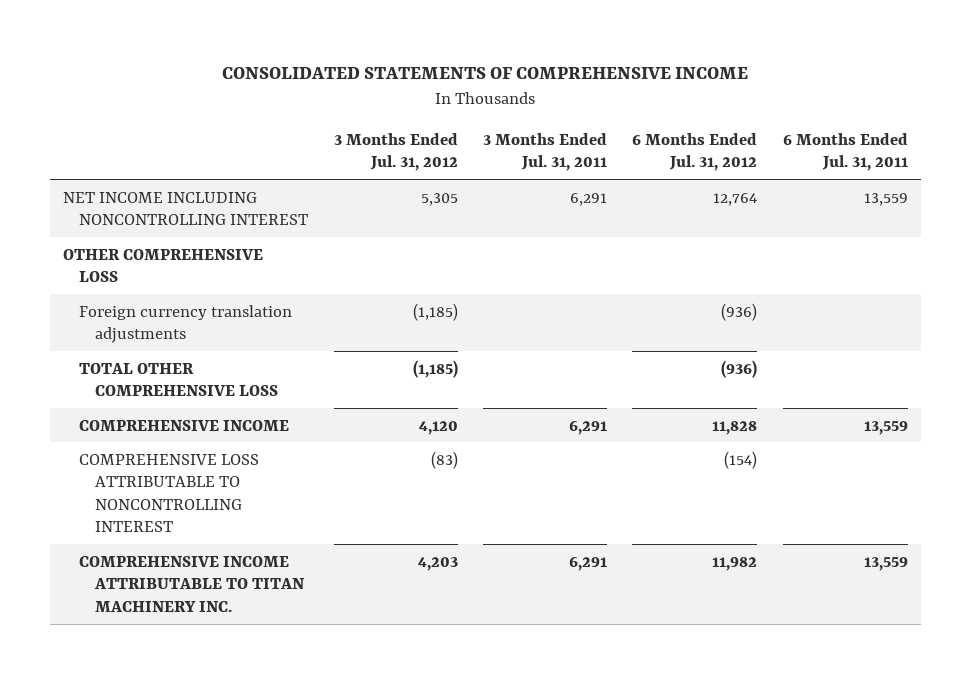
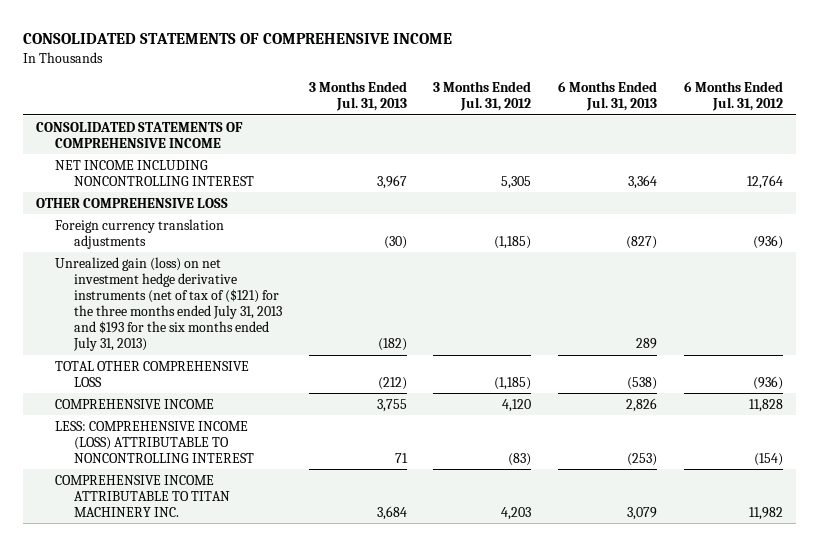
[482,132,607,172] 3 Months Ended Jul. 31, 2011 -> none
[782,132,908,172] 6 Months Ended Jul. 31, 2011 -> none
none -> [308,81,407,112] 3 Months Ended Jul. 31, 2013
none -> [558,81,658,112] 6 Months Ended Jul. 31, 2013
none -> [36,121,244,148] CONSOLIDATED STATEMENTS OF COMPREHENSIVE INCOME
none -> [55,256,283,352] Unrealized gain (loss) on net investment hedge derivative instruments (net of tax of ($121) for the three months ended July 31, 2013 and $193 for the six months ended July 31, 2013)
[79,453,260,533] COMPREHENSIVE LOSS ATTRIBUTABLE TO NONCONTROLLING INTEREST -> [55,420,255,463] LESS: COMPREHENSIVE INCOME (LOSS) ATTRIBUTABLE TO NONCONTROLLING INTEREST

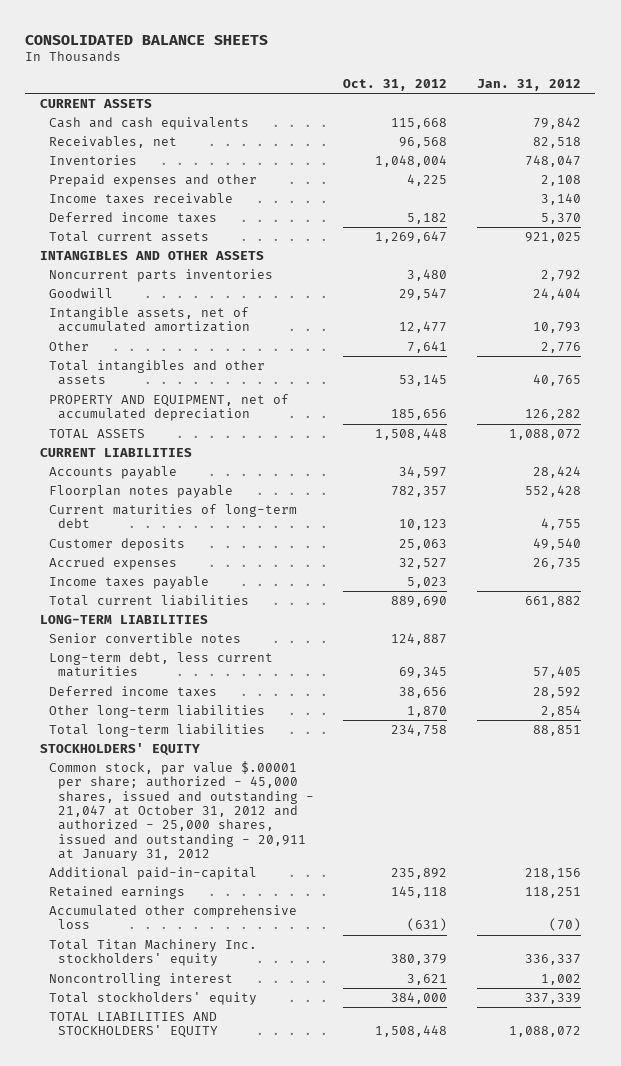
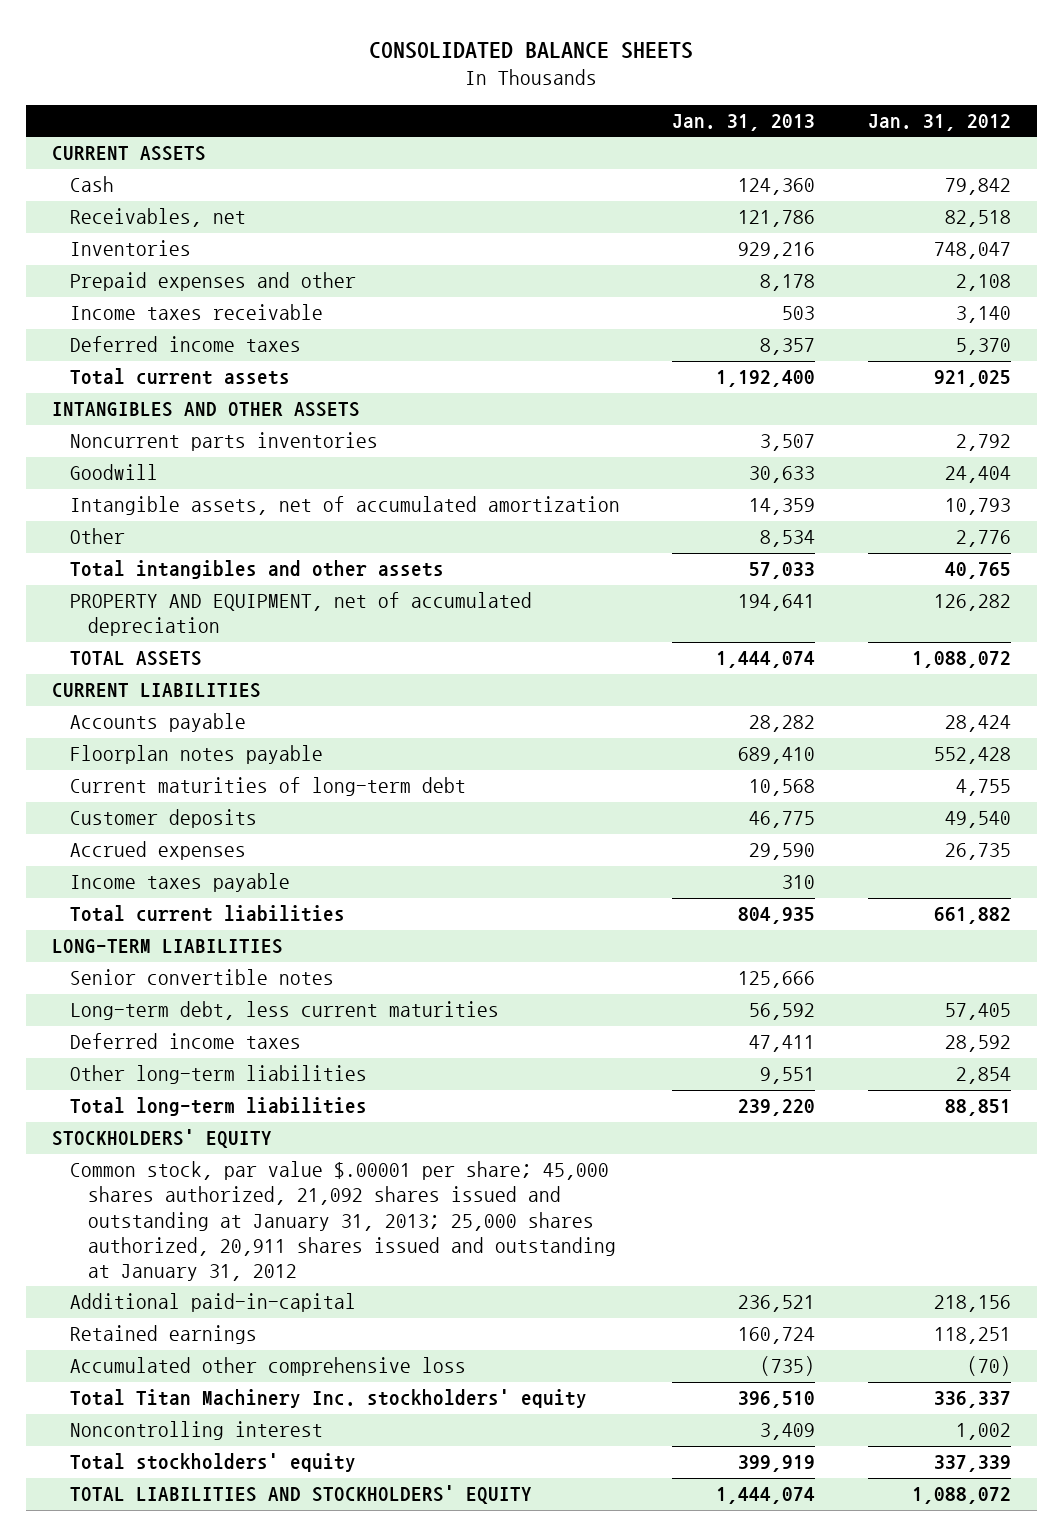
[343,78,448,91] Oct. 31, 2012 -> none
none -> [672,114,816,132] Jan. 31, 2013
[48,117,249,131] Cash and cash equivalents -> [69,176,114,193] Cash
[48,761,314,861] Common stock, par value $.00001 per share; authorized - 45,000 shares, issued and outstanding - 21,047 at October 31, 2012 and authorized - 25,000 shares, issued and outstanding - 20,911 at January 31, 2012 -> [69,1161,617,1281] Common stock, par value $.00001 per share; 45,000 shares authorized, 21,092 shares issued and outstanding at January 31, 2013; 25,000 shares authorized, 20,911 shares issued and outstanding at January 31, 2012

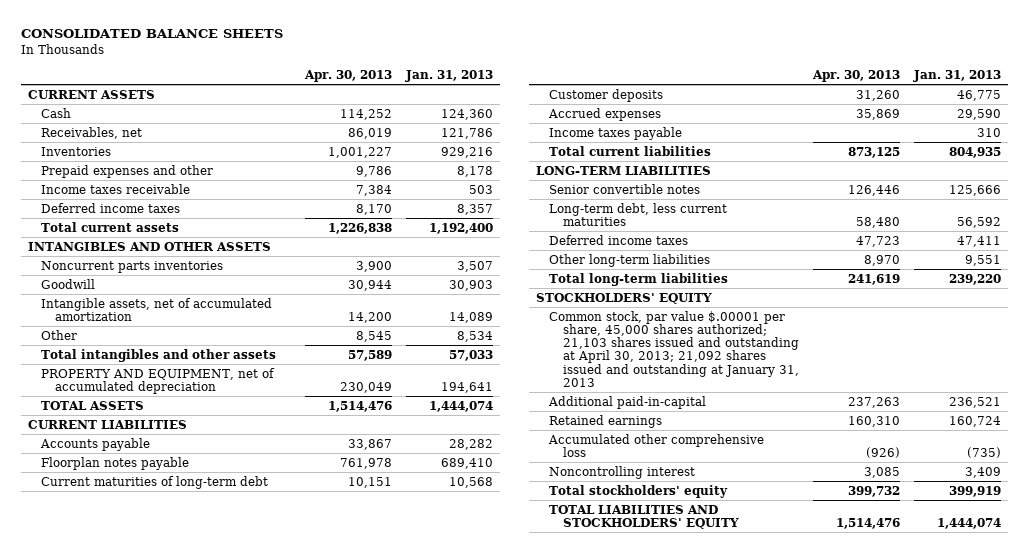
[867,114,1011,132] Jan. 31, 2012 -> none
none -> [304,69,393,82] Apr. 30, 2013
[749,466,816,484] 30,633 -> [449,279,494,291] 30,903
[749,498,816,516] 14,359 -> [449,311,494,323] 14,089
[69,1161,617,1281] Common stock, par value $.00001 per share; 45,000 shares authorized, 21,092 shares issued and outstanding at January 31, 2013; 25,000 shares authorized, 20,911 shares issued and outstanding at January 31, 2012 -> [549,310,799,387] Common stock, par value $.00001 per share, 45,000 shares authorized; 21,103 shares issued and outstanding at April 30, 2013; 21,092 shares issued and outstanding at January 31, 2013
[69,1389,587,1409] Total Titan Machinery Inc. stockholders' equity -> none

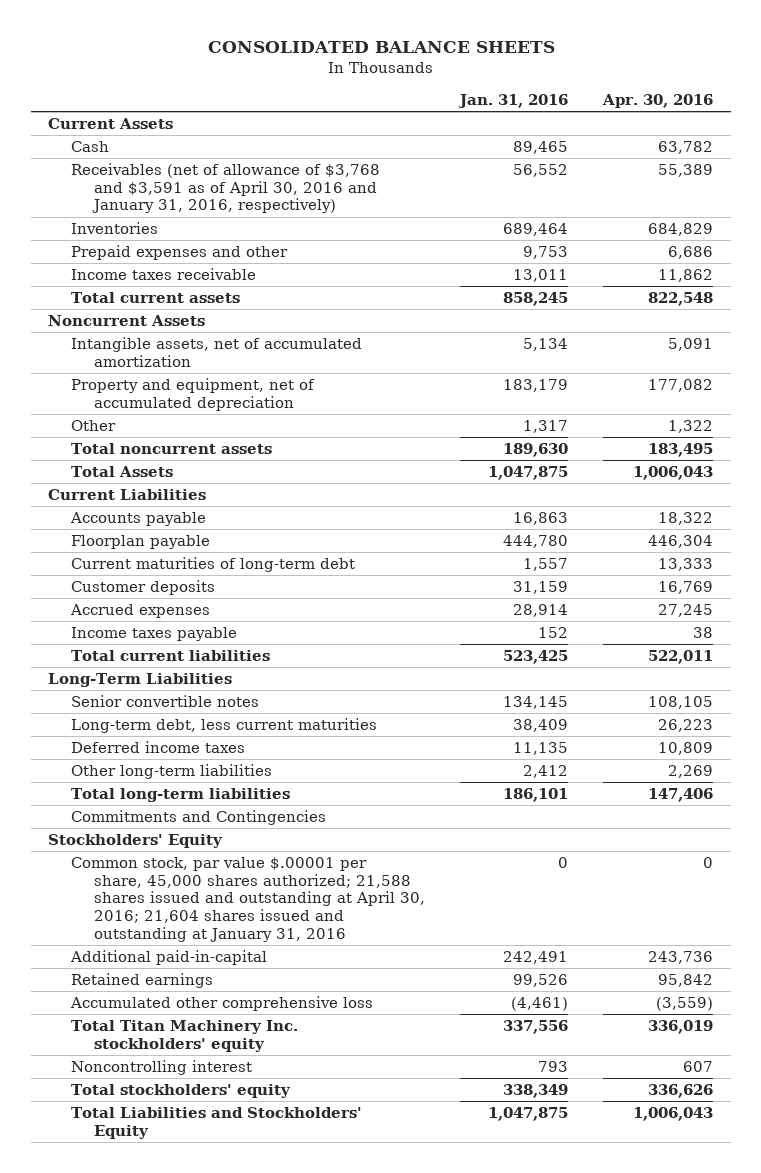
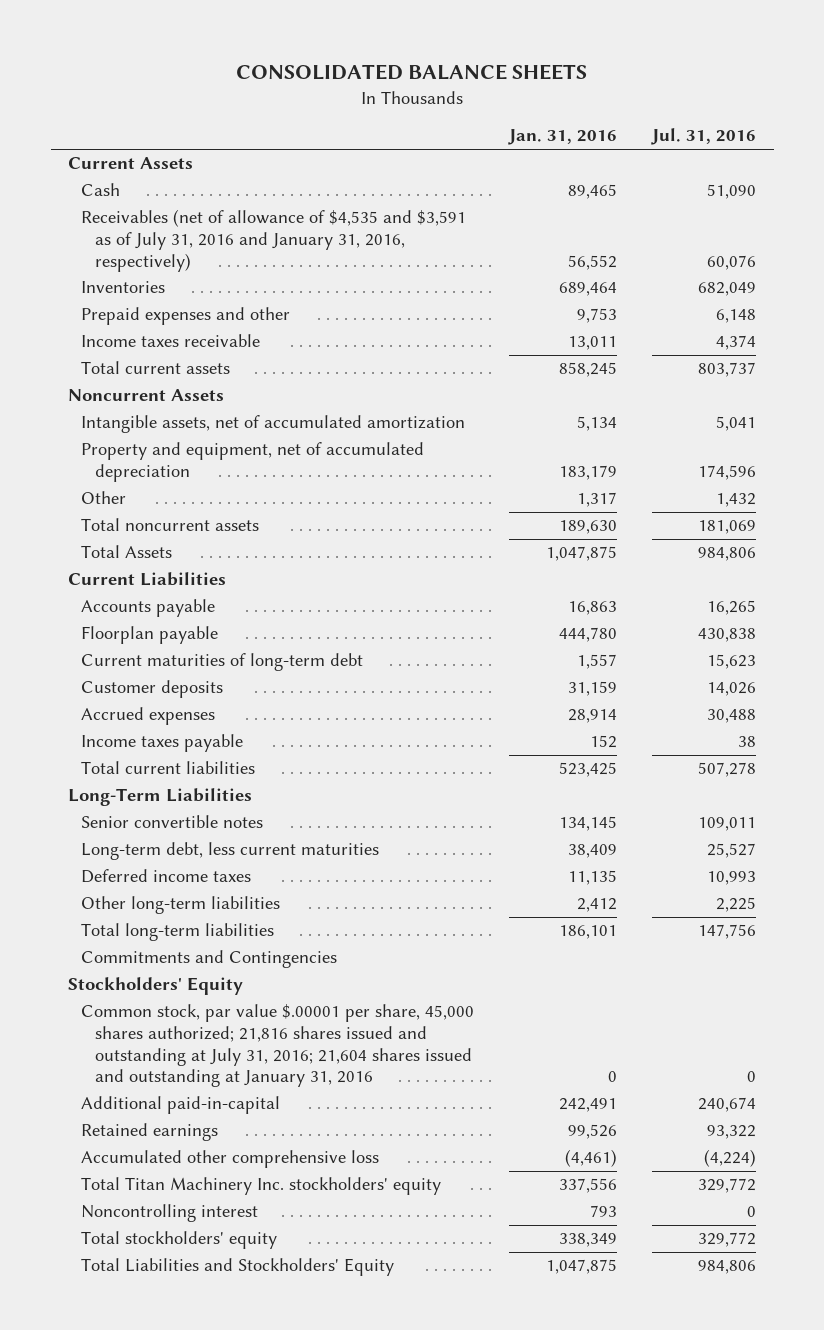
[602,93,714,108] Apr. 30, 2016 -> none
none -> [651,128,757,146] Jul. 31, 2016
[70,163,380,214] Receivables (net of allowance of $3,768 and $3,591 as of April 30, 2016 and January 31, 2016, respectively) -> [81,209,467,272] Receivables (net of allowance of $4,535 and $3,591 as of July 31, 2016 and January 31, 2016, respectively)
[70,857,425,942] Common stock, par value $.00001 per share, 45,000 shares authorized; 21,588 shares issued and outstanding at April 30, 2016; 21,604 shares issued and outstanding at January 31, 2016 -> [81,1004,475,1088] Common stock, par value $.00001 per share, 45,000 shares authorized; 21,816 shares issued and outstanding at July 31, 2016; 21,604 shares issued and outstanding at January 31, 2016

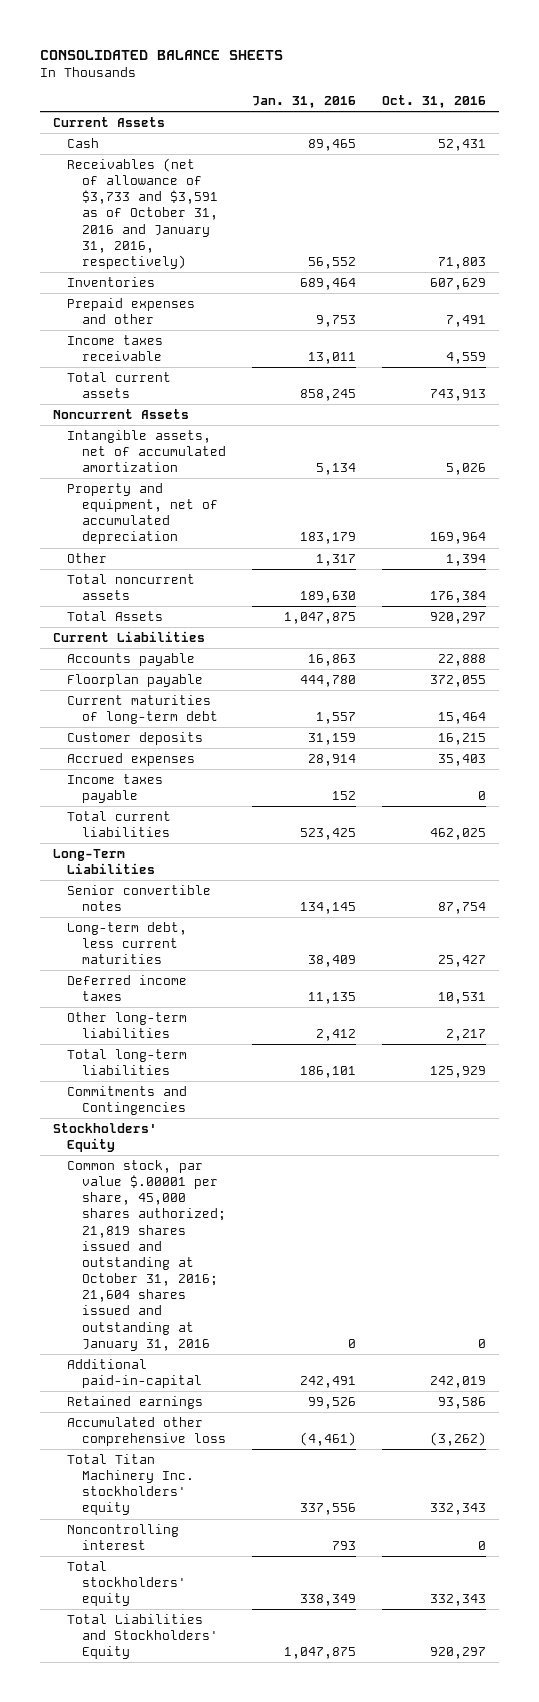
[651,128,757,146] Jul. 31, 2016 -> none
none -> [381,95,486,109] Oct. 31, 2016
[81,209,467,272] Receivables (net of allowance of $4,535 and $3,591 as of July 31, 2016 and January 31, 2016, respectively) -> [67,158,218,269] Receivables (net of allowance of $3,733 and $3,591 as of October 31, 2016 and January 31, 2016, respectively)
[81,1004,475,1088] Common stock, par value $.00001 per share, 45,000 shares authorized; 21,816 shares issued and outstanding at July 31, 2016; 21,604 shares issued and outstanding at January 31, 2016 -> [67,1160,226,1351] Common stock, par value $.00001 per share, 45,000 shares authorized; 21,819 shares issued and outstanding at October 31, 2016; 21,604 shares issued and outstanding at January 31, 2016

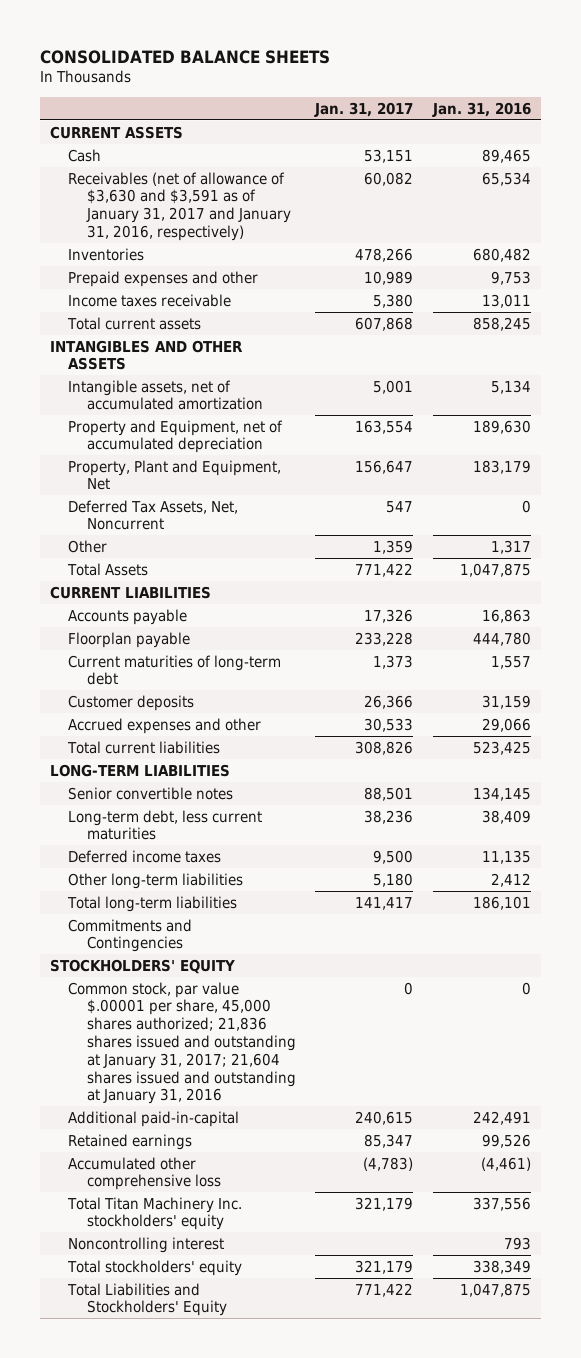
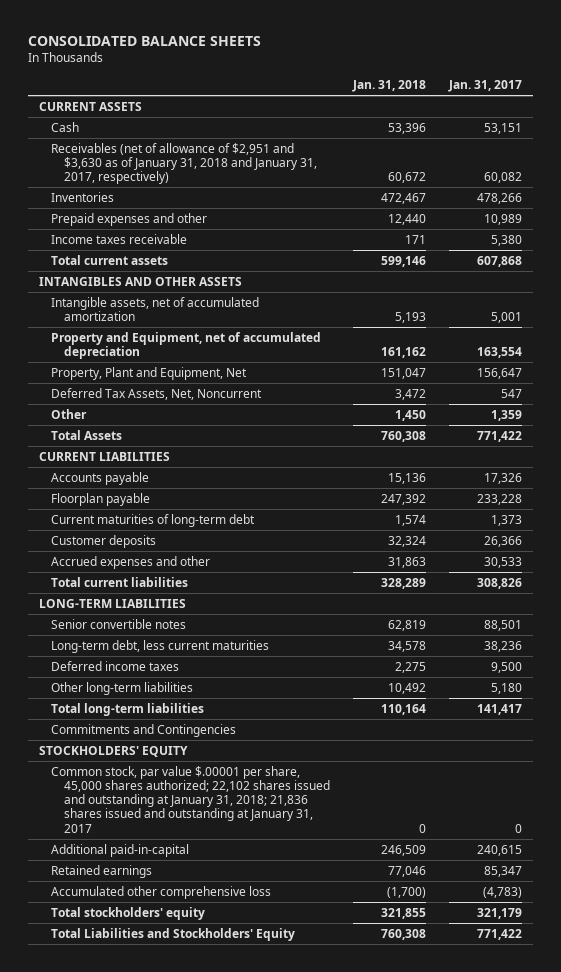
[431,101,531,117] Jan. 31, 2016 -> none
none -> [351,80,426,93] Jan. 31, 2018
[68,171,292,242] Receivables (net of allowance of $3,630 and $3,591 as of January 31, 2017 and January 31, 2016, respectively) -> [51,142,317,185] Receivables (net of allowance of $2,951 and $3,630 as of January 31, 2018 and January 31, 2017, respectively)
[68,981,297,1105] Common stock, par value $.00001 per share, 45,000 shares authorized; 21,836 shares issued and outstanding at January 31, 2017; 21,604 shares issued and outstanding at January 31, 2016 -> [51,765,330,833] Common stock, par value $.00001 per share, 45,000 shares authorized; 22,102 shares issued and outstanding at January 31, 2018; 21,836 shares issued and outstanding at January 31, 2017
[67,1196,243,1231] Total Titan Machinery Inc. stockholders' equity -> none
[68,1236,225,1253] Noncontrolling interest -> none

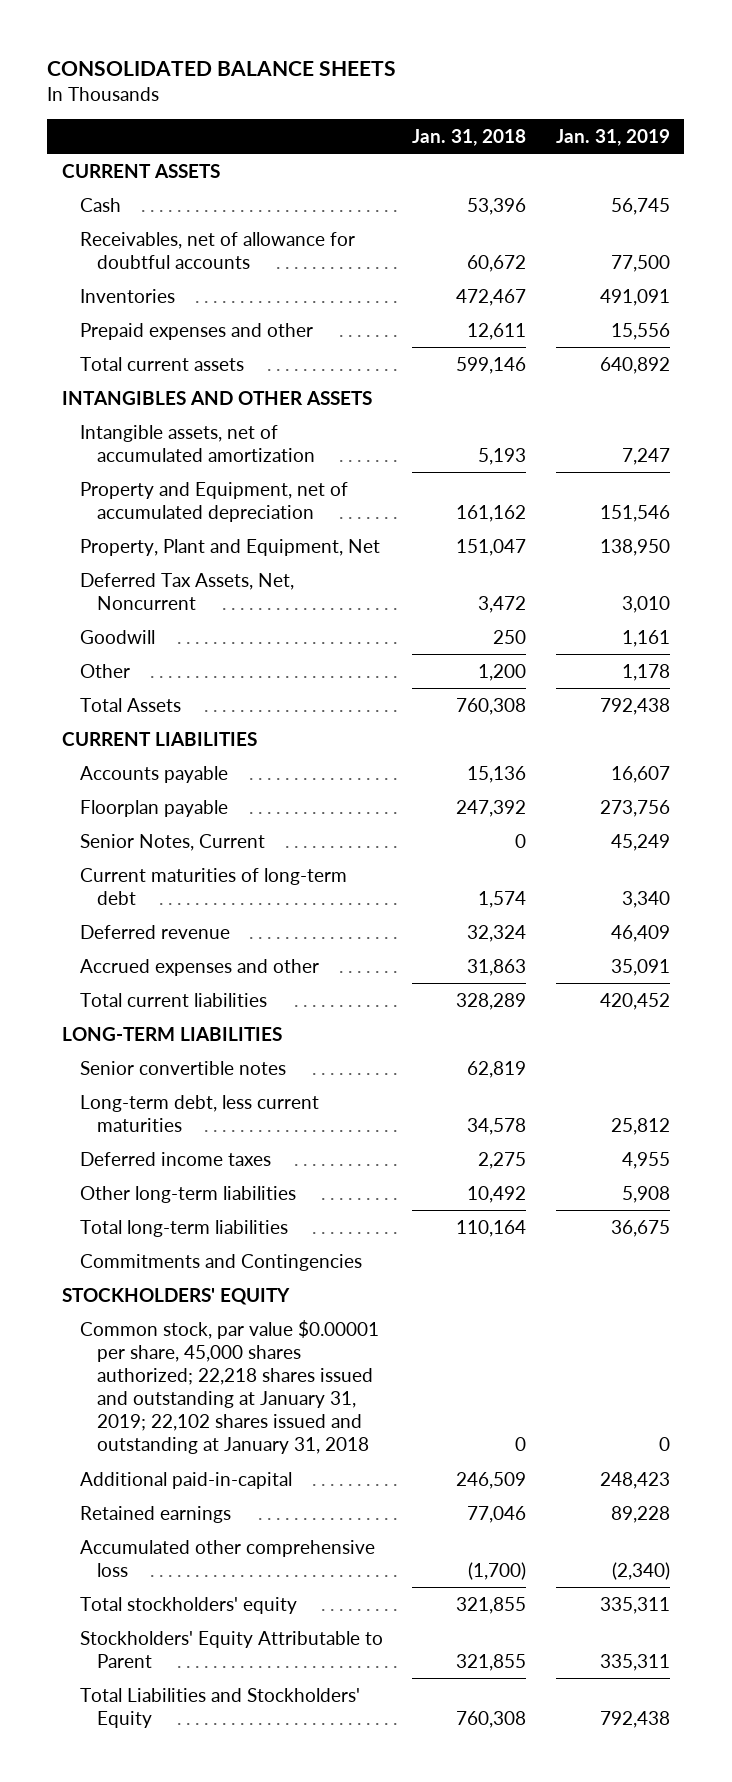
[447,80,522,93] Jan. 31, 2017 -> none
none -> [555,128,670,146] Jan. 31, 2019
[51,142,317,185] Receivables (net of allowance of $2,951 and $3,630 as of January 31, 2018 and January 31, 2017, respectively) -> [79,231,355,269] Receivables, net of allowance for doubtful accounts
[51,233,188,244] Income taxes receivable -> none
[387,213,426,225] 12,440 -> [467,322,527,340] 12,611
none -> [79,629,155,644] Goodwill
[394,409,426,421] 1,450 -> [478,663,527,681] 1,200
none -> [79,833,265,851] Senior Notes, Current
[51,534,157,548] Customer deposits -> [79,924,230,939] Deferred revenue
[51,765,330,833] Common stock, par value $.00001 per share, 45,000 shares authorized; 22,102 shares issued and outstanding at January 31, 2018; 21,836 shares issued and outstanding at January 31, 2017 -> [79,1319,379,1455] Common stock, par value $0.00001 per share, 45,000 shares authorized; 22,218 shares issued and outstanding at January 31, 2019; 22,102 shares issued and outstanding at January 31, 2018
none -> [79,1630,383,1668] Stockholders' Equity Attributable to Parent

